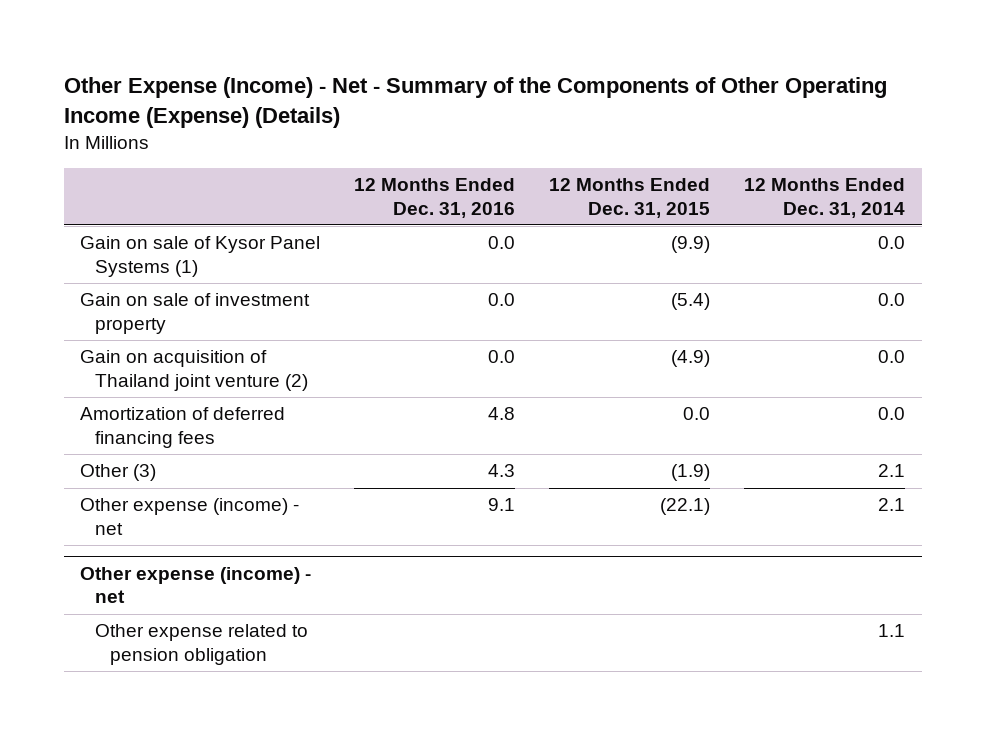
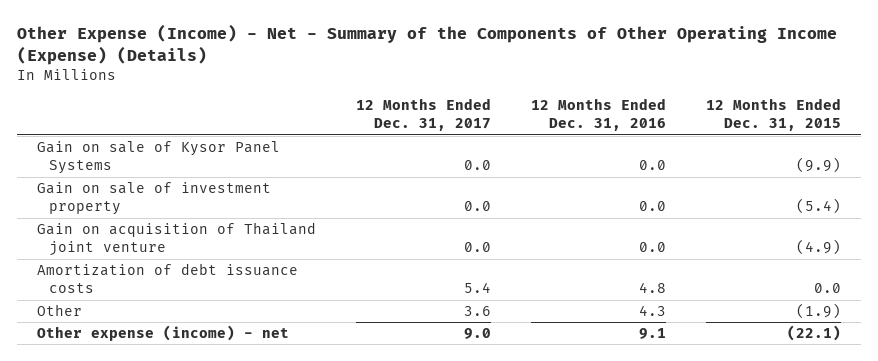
[743,178,905,218] 12 Months Ended Dec. 31, 2014 -> none
none -> [356,98,492,132] 12 Months Ended Dec. 31, 2017
[80,236,321,277] Gain on sale of Kysor Panel Systems (1) -> [37,141,281,175] Gain on sale of Kysor Panel Systems
[80,350,309,391] Gain on acquisition of Thailand joint venture (2) -> [37,222,317,257] Gain on acquisition of Thailand joint venture
[80,407,286,448] Amortization of deferred financing fees -> [37,263,299,294] Amortization of debt issuance costs
[80,464,157,482] Other (3) -> [37,304,83,317] Other
[80,567,312,604] Other expense (income) - net -> none
[95,624,309,665] Other expense related to pension obligation -> none

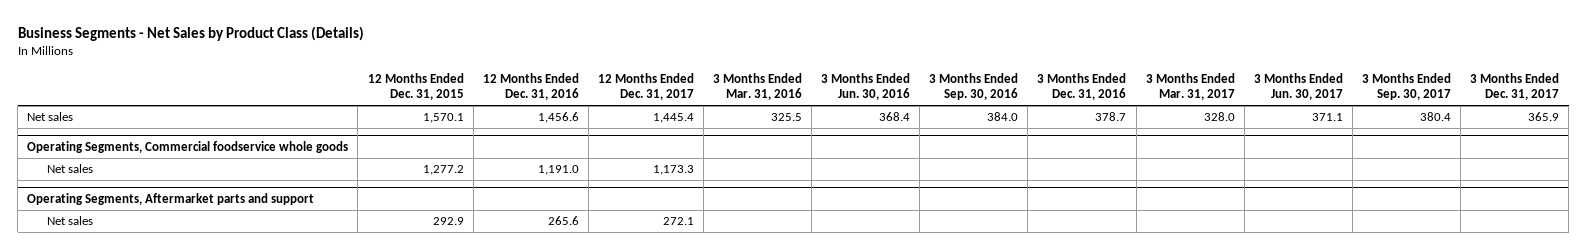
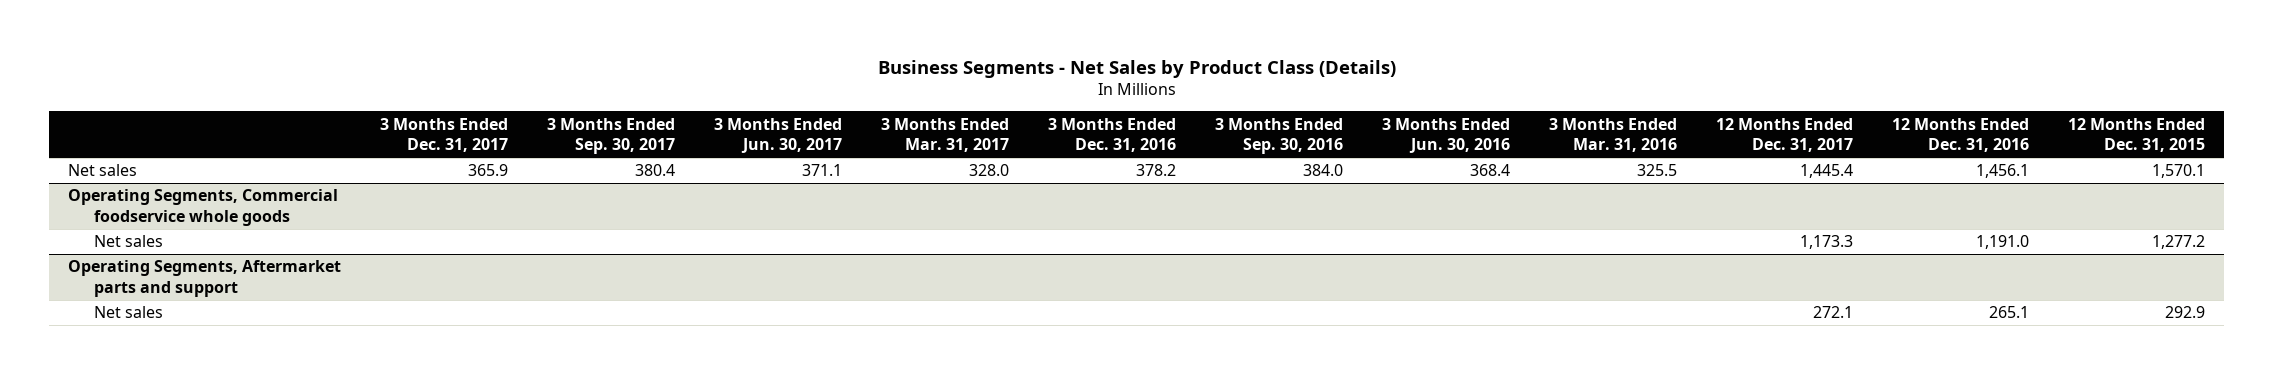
[537,112,579,124] 1,456.6 -> [1975,164,2029,179] 1,456.1
[1095,112,1127,122] 378.7 -> [1136,164,1177,177] 378.2
[547,216,579,226] 265.6 -> [1988,306,2029,319] 265.1

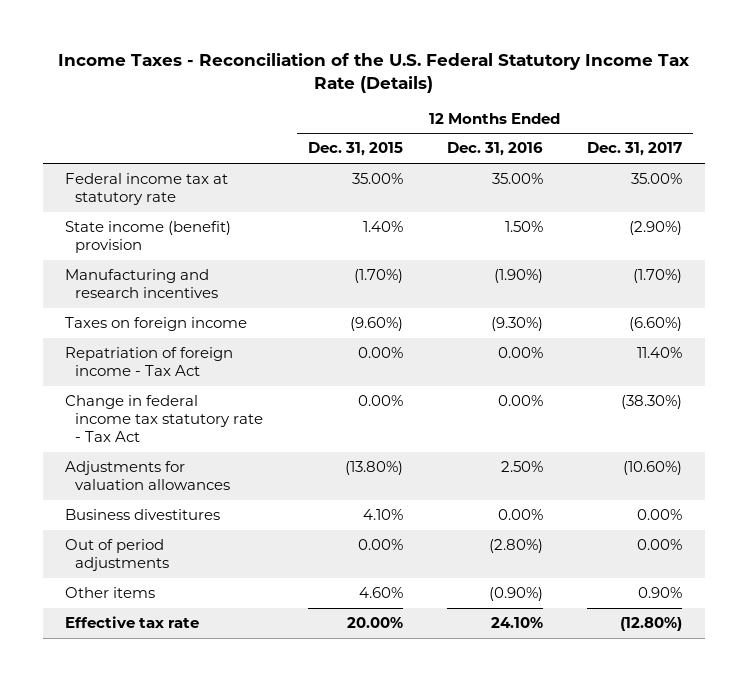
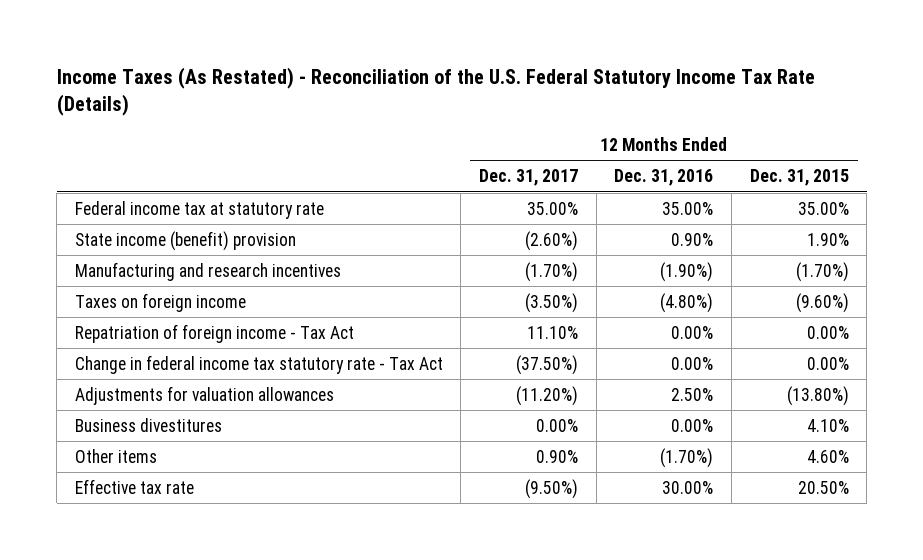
[57,52,690,93] Income Taxes - Reconciliation of the U.S. Federal Statutory Income Tax Rate (Details) -> [56,66,815,117] Income Taxes (As Restated) - Reconciliation of the U.S. Federal Statutory Income Tax Rate (Details)
[362,221,403,233] 1.40% -> [806,232,849,246] 1.90%
[504,221,543,233] 1.50% -> [671,232,714,246] 0.90%
[629,221,683,236] (2.90%) -> [524,230,578,251] (2.60%)
[490,317,543,332] (9.30%) -> [660,292,714,313] (4.80%)
[629,317,683,332] (6.60%) -> [524,292,578,313] (3.50%)
[637,347,683,359] 11.40% -> [526,325,578,339] 11.10%
[621,395,683,410] (38.30%) -> [515,354,578,375] (37.50%)
[623,461,683,476] (10.60%) -> [515,385,578,406] (11.20%)
[64,539,170,572] Out of period adjustments -> none
[488,587,543,602] (0.90%) -> [660,447,714,468] (1.70%)
[346,617,403,629] 20.00% -> [797,480,849,494] 20.50%
[490,617,543,629] 24.10% -> [662,480,714,494] 30.00%
[620,617,683,632] (12.80%) -> [524,478,578,499] (9.50%)

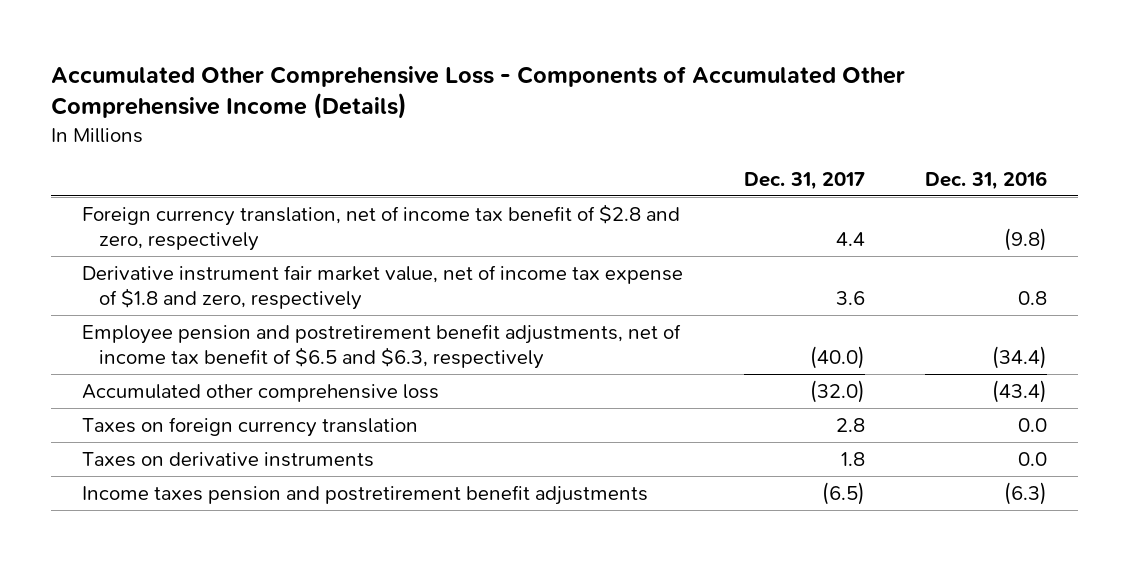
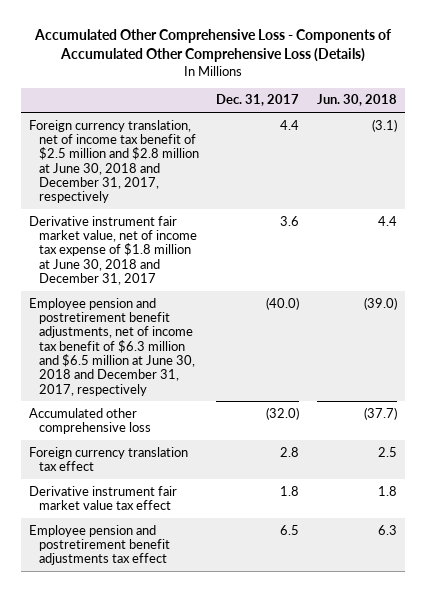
[51,65,906,120] Accumulated Other Comprehensive Loss - Components of Accumulated Other Comprehensive Income (Details) -> [34,28,392,62] Accumulated Other Comprehensive Loss - Components of Accumulated Other Comprehensive Loss (Details)
[925,170,1048,190] Dec. 31, 2016 -> none
none -> [316,94,397,107] Jun. 30, 2018
[81,203,680,252] Foreign currency translation, net of income tax benefit of $2.8 and zero, respectively -> [29,119,199,204] Foreign currency translation, net of income tax benefit of $2.5 million and $2.8 million at June 30, 2018 and December 31, 2017, respectively
[81,264,683,311] Derivative instrument fair market value, net of income tax expense of $1.8 and zero, respectively -> [29,215,197,286] Derivative instrument fair market value, net of income tax expense of $1.8 million at June 30, 2018 and December 31, 2017
[81,323,681,370] Employee pension and postretirement benefit adjustments, net of income tax benefit of $6.5 and $6.3, respectively -> [29,297,195,396] Employee pension and postretirement benefit adjustments, net of income tax benefit of $6.3 million and $6.5 million at June 30, 2018 and December 31, 2017, respectively
[81,416,418,437] Taxes on foreign currency translation -> [29,446,189,471] Foreign currency translation tax effect
[81,451,374,467] Taxes on derivative instruments -> [29,485,178,510] Derivative instrument fair market value tax effect
[81,484,648,505] Income taxes pension and postretirement benefit adjustments -> [29,524,170,566] Employee pension and postretirement benefit adjustments tax effect
[821,481,865,505] (6.5) -> [280,524,300,535] 6.5

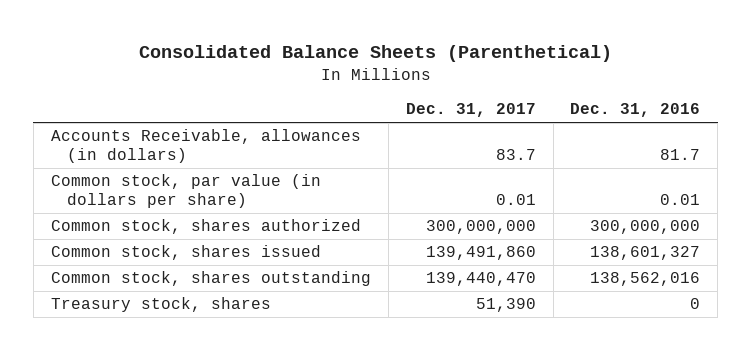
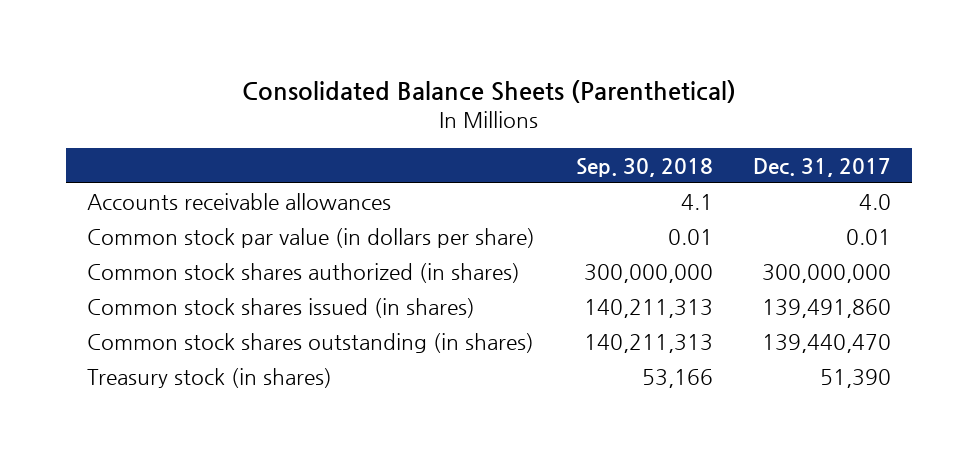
[570,103,701,118] Dec. 31, 2016 -> none
none -> [575,157,713,177] Sep. 30, 2018
[50,129,361,164] Accounts Receivable, allowances (in dollars) -> [86,192,391,210] Accounts receivable allowances
[495,149,536,161] 83.7 -> [859,193,892,210] 4.0
[50,174,321,209] Common stock, par value (in dollars per share) -> [86,227,535,248] Common stock par value (in dollars per share)
[50,219,361,235] Common stock, shares authorized -> [86,262,520,283] Common stock shares authorized (in shares)
[50,245,321,261] Common stock, shares issued -> [86,297,475,318] Common stock shares issued (in shares)
[50,271,371,287] Common stock, shares outstanding -> [86,332,534,353] Common stock shares outstanding (in shares)
[50,297,271,313] Treasury stock, shares -> [86,367,332,388] Treasury stock (in shares)

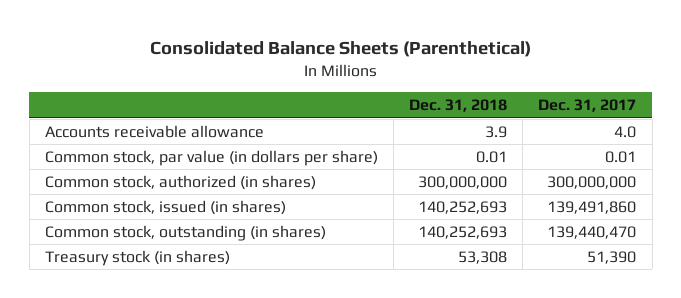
[575,157,713,177] Sep. 30, 2018 -> none
none -> [409,99,508,113] Dec. 31, 2018
[86,192,391,210] Accounts receivable allowances -> [44,124,264,138] Accounts receivable allowance
[86,227,535,248] Common stock par value (in dollars per share) -> [44,149,378,166] Common stock, par value (in dollars per share)
[86,262,520,283] Common stock shares authorized (in shares) -> [44,174,316,190] Common stock, authorized (in shares)
[86,297,475,318] Common stock shares issued (in shares) -> [44,199,286,215] Common stock, issued (in shares)
[86,332,534,353] Common stock shares outstanding (in shares) -> [44,224,326,241] Common stock, outstanding (in shares)

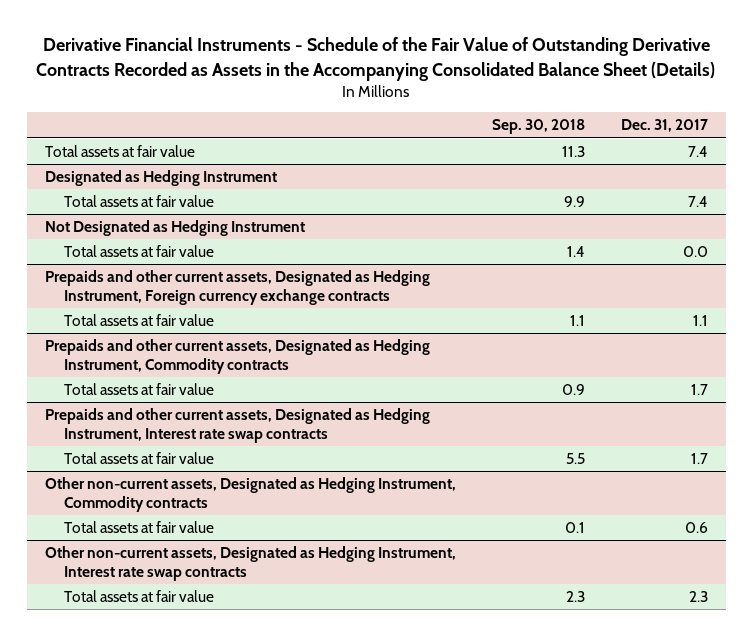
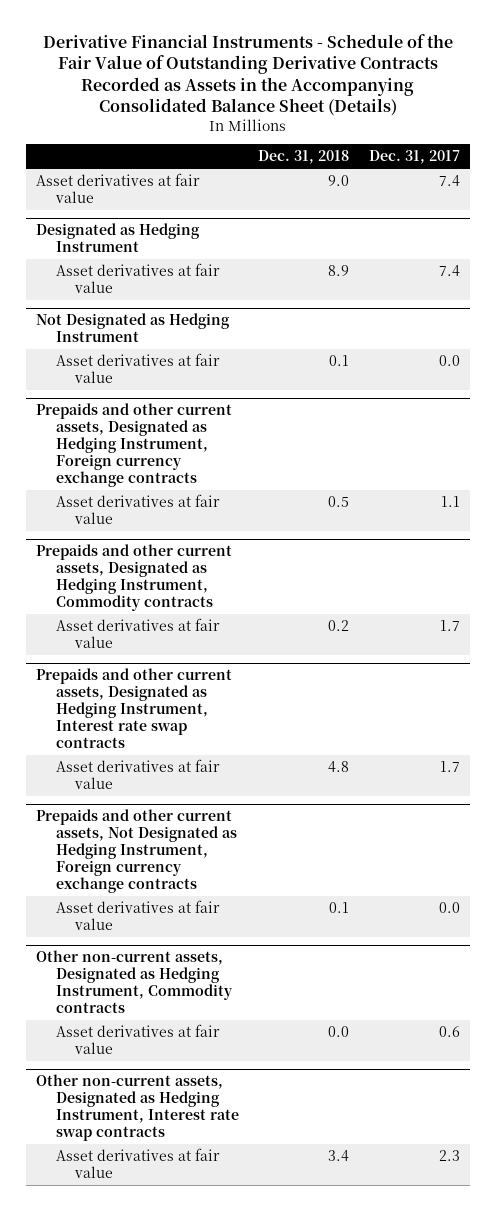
[491,119,585,135] Sep. 30, 2018 -> none
none -> [258,150,350,165] Dec. 31, 2018
[44,145,195,158] Total assets at fair value -> [36,172,201,203] Asset derivatives at fair value
[63,195,214,208] Total assets at fair value -> [55,262,220,293] Asset derivatives at fair value
[63,245,214,258] Total assets at fair value -> [55,352,220,383] Asset derivatives at fair value
[63,314,214,327] Total assets at fair value -> [55,493,220,524] Asset derivatives at fair value
[63,383,214,396] Total assets at fair value -> [55,617,220,648] Asset derivatives at fair value
[63,452,214,465] Total assets at fair value -> [55,758,220,789] Asset derivatives at fair value
none -> [36,809,237,894] Prepaids and other current assets, Not Designated as Hedging Instrument, Foreign currency exchange contracts
none -> [55,899,220,930] Asset derivatives at fair value
[63,521,214,534] Total assets at fair value -> [55,1023,220,1054] Asset derivatives at fair value
[63,590,214,603] Total assets at fair value -> [55,1147,220,1178] Asset derivatives at fair value

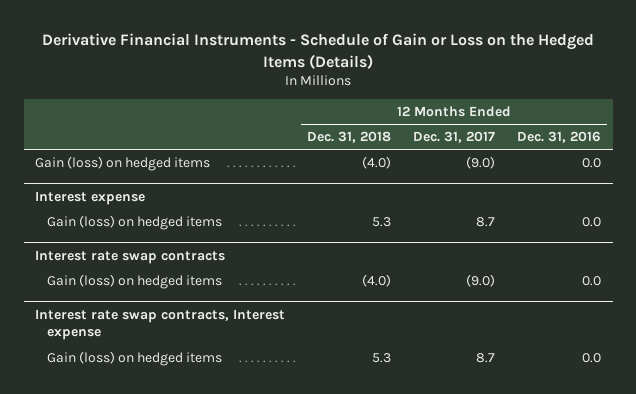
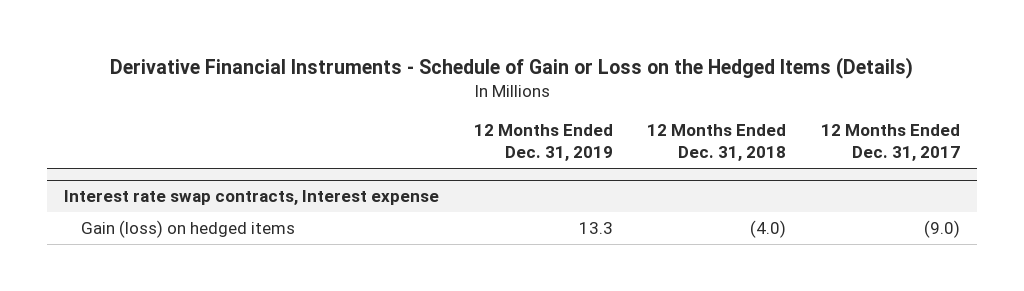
[517,131,602,144] Dec. 31, 2016 -> none
none -> [473,124,613,162] 12 Months Ended Dec. 31, 2019
[34,155,210,171] Gain (loss) on hedged items -> none
[34,190,145,205] Interest expense -> none
[47,214,223,230] Gain (loss) on hedged items -> none
[34,249,225,264] Interest rate swap contracts -> none
[47,273,223,289] Gain (loss) on hedged items -> none
[372,352,392,363] 5.3 -> [750,220,787,239] (4.0)
[476,352,496,363] 8.7 -> [923,220,960,239] (9.0)

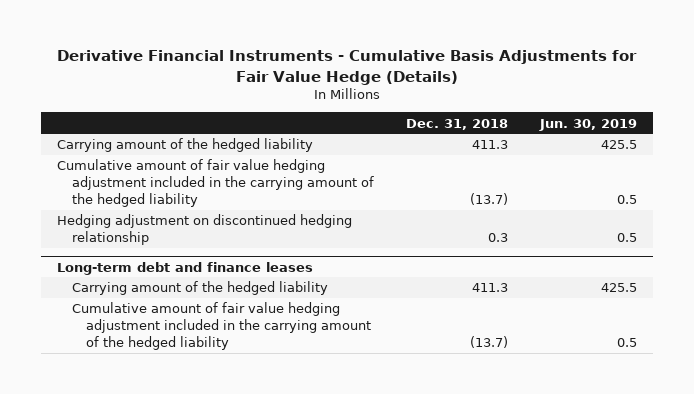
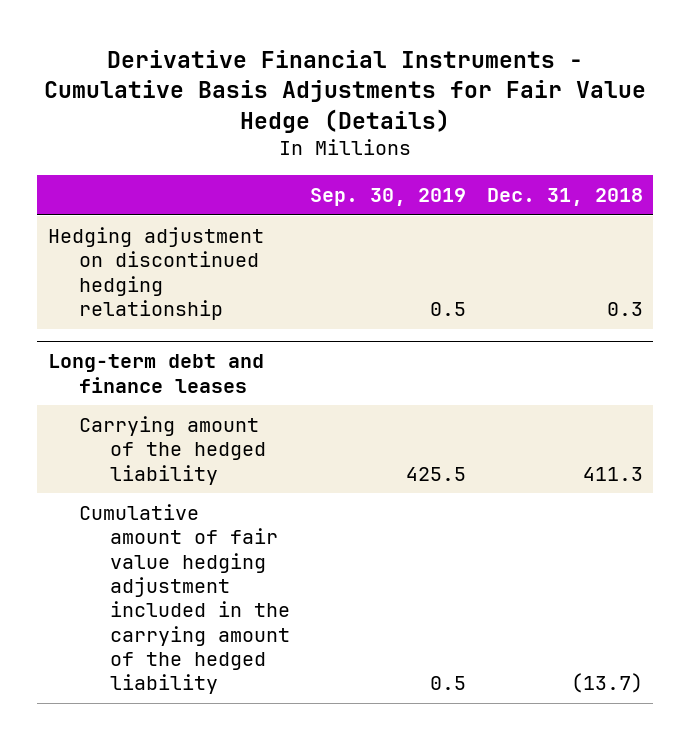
[539,118,638,131] Jun. 30, 2019 -> none
none -> [310,188,467,207] Sep. 30, 2019
[57,138,314,153] Carrying amount of the hedged liability -> none
[57,159,374,208] Cumulative amount of fair value hedging adjustment included in the carrying amount of the hedged liability -> none

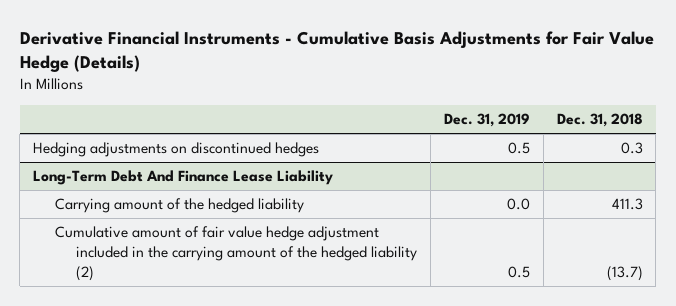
[310,188,467,207] Sep. 30, 2019 -> none
none -> [443,113,530,128] Dec. 31, 2019
[47,227,264,321] Hedging adjustment on discontinued hedging relationship -> [32,142,319,158] Hedging adjustments on discontinued hedges
[47,354,264,393] Long-term debt and finance leases -> [32,170,333,186] Long-Term Debt And Finance Lease Liability
[78,504,291,695] Cumulative amount of fair value hedging adjustment included in the carrying amount of the hedged liability -> [54,226,418,281] Cumulative amount of fair value hedge adjustment included in the carrying amount of the hedged liability (2)

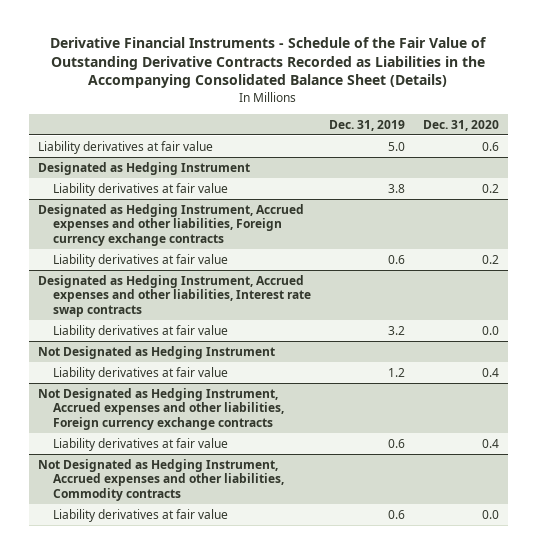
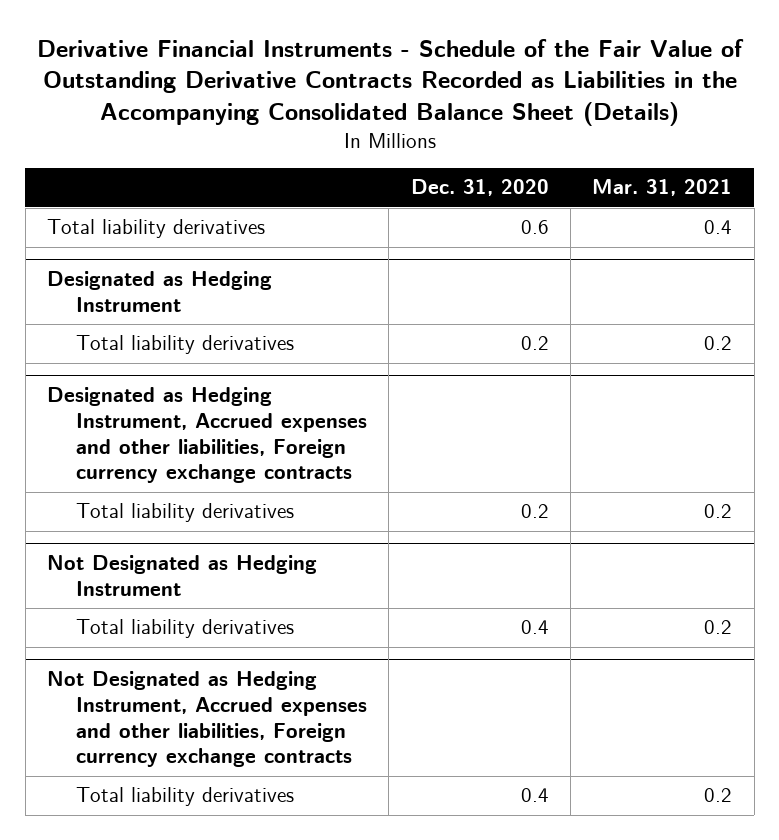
[329,119,406,131] Dec. 31, 2019 -> none
none -> [592,179,733,197] Mar. 31, 2021
[38,140,214,154] Liability derivatives at fair value -> [47,219,266,239] Total liability derivatives
[53,182,229,196] Liability derivatives at fair value -> [76,335,295,355] Total liability derivatives
[38,274,312,317] Designated as Hedging Instrument, Accrued expenses and other liabilities, Interest rate swap contracts -> none
[53,324,229,338] Liability derivatives at fair value -> none
[53,253,229,267] Liability derivatives at fair value -> [76,503,295,523] Total liability derivatives
[53,366,229,380] Liability derivatives at fair value -> [76,619,295,639] Total liability derivatives
[38,458,285,501] Not Designated as Hedging Instrument, Accrued expenses and other liabilities, Commodity contracts -> none
[53,508,229,522] Liability derivatives at fair value -> none
[53,437,229,451] Liability derivatives at fair value -> [76,787,295,807] Total liability derivatives

